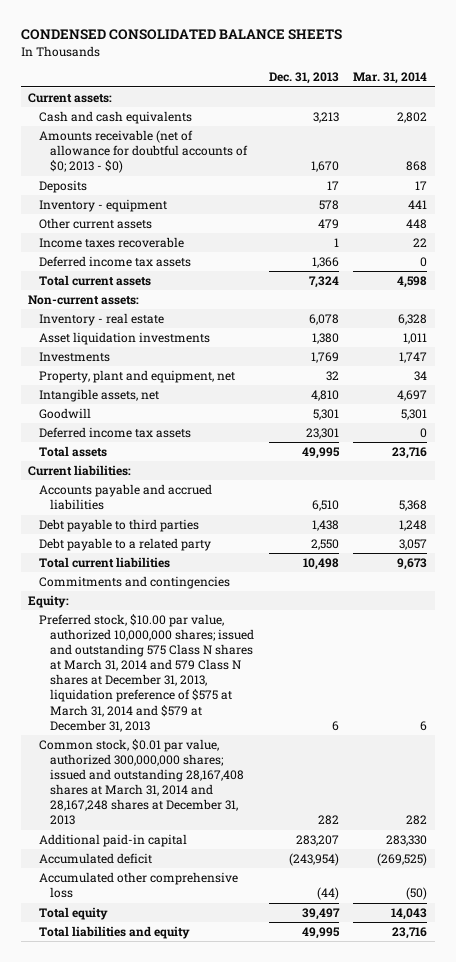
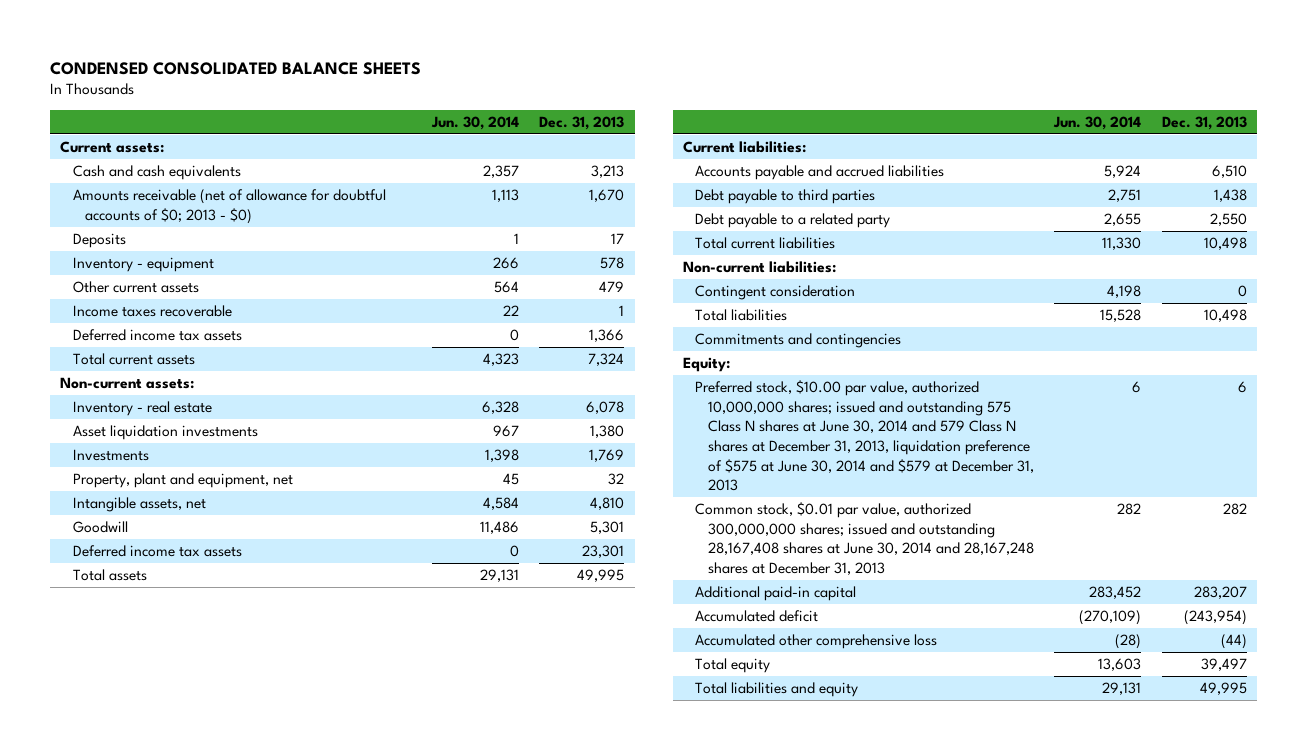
[353,72,428,85] Mar. 31, 2014 -> none
none -> [430,115,519,130] Jun. 30, 2014
none -> [683,261,837,274] Non-current liabilities:
none -> [695,285,856,301] Contingent consideration
none -> [695,309,788,322] Total liabilities
[39,614,255,732] Preferred stock, $10.00 par value, authorized 10,000,000 shares; issued and outstanding 575 Class N shares at March 31, 2014 and 579 Class N shares at December 31, 2013, liquidation preference of $575 at March 31, 2014 and $579 at December 31, 2013 -> [695,380,1034,492] Preferred stock, $10.00 par value, authorized 10,000,000 shares; issued and outstanding 575 Class N shares at June 30, 2014 and 579 Class N shares at December 31, 2013, liquidation preference of $575 at June 30, 2014 and $579 at December 31, 2013
[39,739,245,826] Common stock, $0.01 par value, authorized 300,000,000 shares; issued and outstanding 28,167,408 shares at March 31, 2014 and 28,167,248 shares at December 31, 2013 -> [695,502,1034,575] Common stock, $0.01 par value, authorized 300,000,000 shares; issued and outstanding 28,167,408 shares at June 30, 2014 and 28,167,248 shares at December 31, 2013

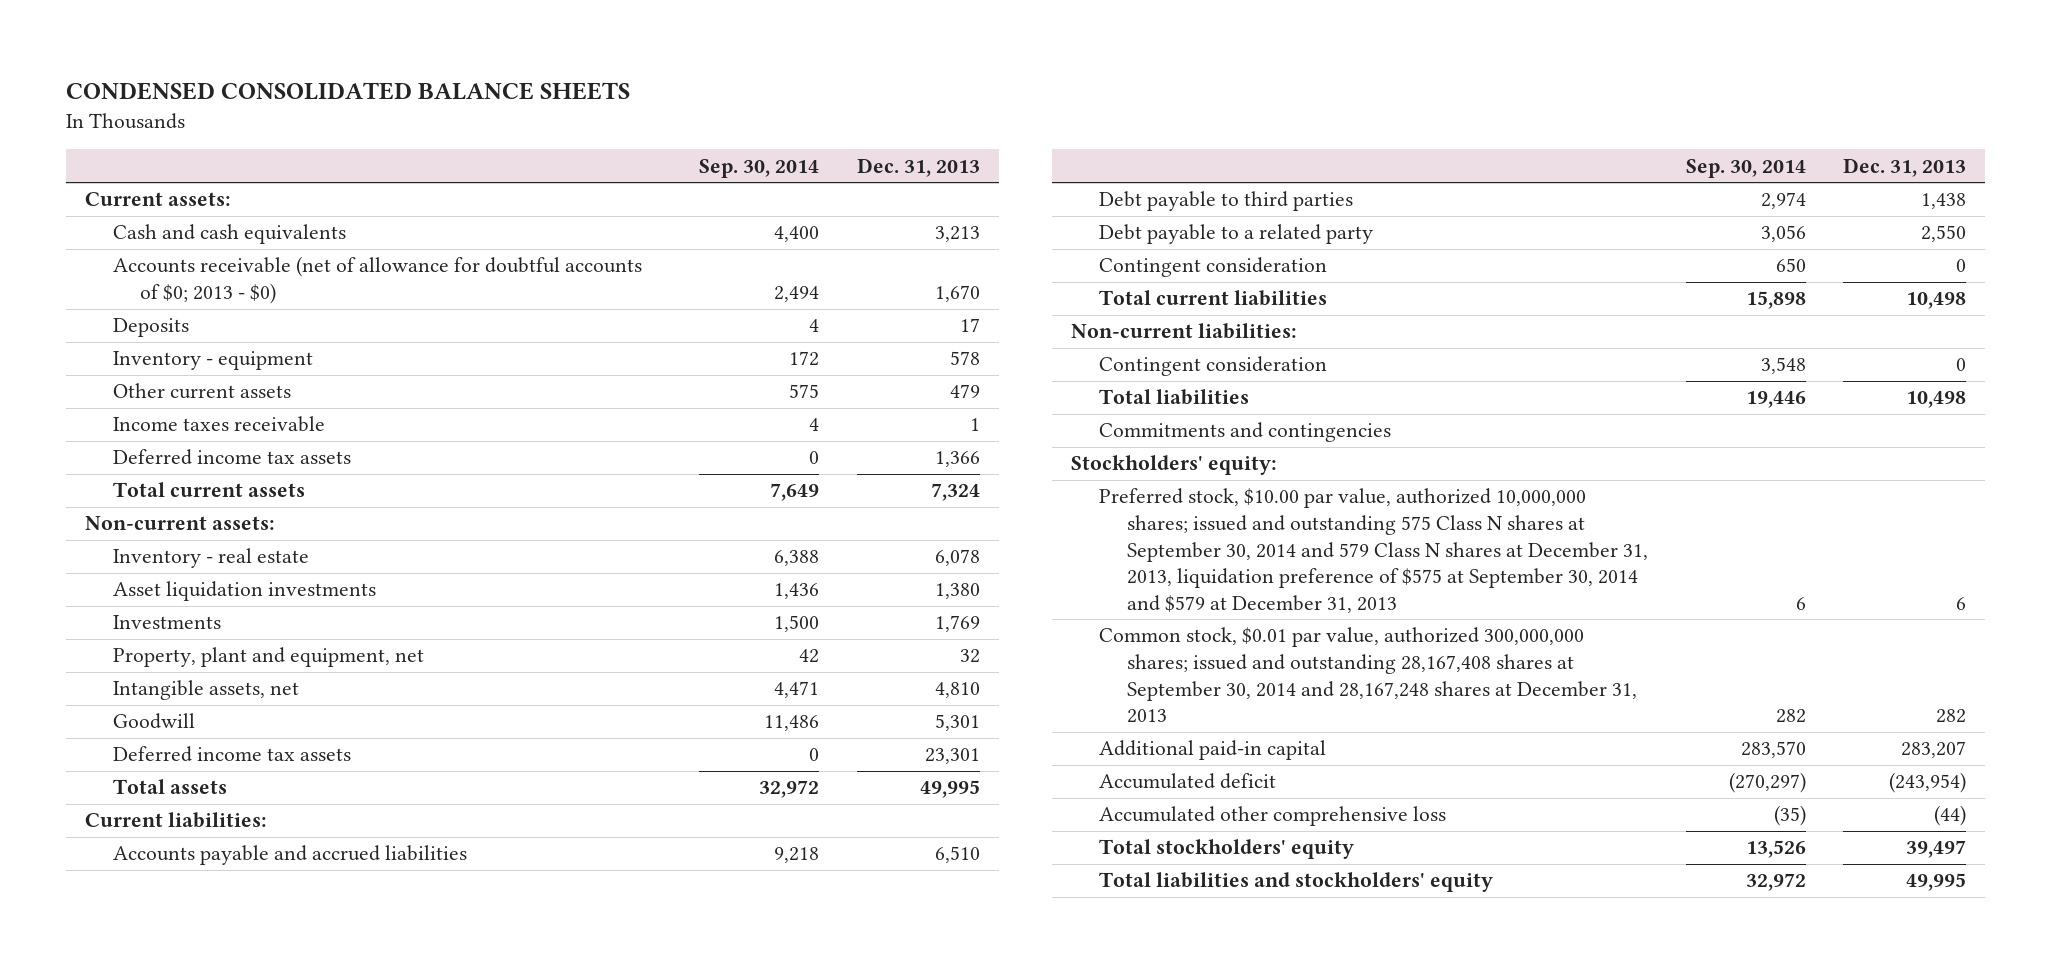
[430,115,519,130] Jun. 30, 2014 -> none
none -> [699,158,820,178] Sep. 30, 2014
[72,189,386,224] Amounts receivable (net of allowance for doubtful accounts of $0; 2013 - $0) -> [112,256,642,304] Accounts receivable (net of allowance for doubtful accounts of $0; 2013 - $0)
[72,305,232,318] Income taxes recoverable -> [112,416,325,433] Income taxes receivable
none -> [1099,257,1328,278] Contingent consideration
[683,357,731,373] Equity: -> [1071,455,1278,476] Stockholders' equity:
[695,380,1034,492] Preferred stock, $10.00 par value, authorized 10,000,000 shares; issued and outstanding 575 Class N shares at June 30, 2014 and 579 Class N shares at December 31, 2013, liquidation preference of $575 at June 30, 2014 and $579 at December 31, 2013 -> [1099,488,1648,613] Preferred stock, $10.00 par value, authorized 10,000,000 shares; issued and outstanding 575 Class N shares at September 30, 2014 and 579 Class N shares at December 31, 2013, liquidation preference of $575 at September 30, 2014 and $579 at December 31, 2013
[695,502,1034,575] Common stock, $0.01 par value, authorized 300,000,000 shares; issued and outstanding 28,167,408 shares at June 30, 2014 and 28,167,248 shares at December 31, 2013 -> [1099,627,1637,724] Common stock, $0.01 par value, authorized 300,000,000 shares; issued and outstanding 28,167,408 shares at September 30, 2014 and 28,167,248 shares at December 31, 2013
[695,658,771,674] Total equity -> [1099,839,1355,860] Total stockholders' equity
[695,682,859,698] Total liabilities and equity -> [1099,872,1494,893] Total liabilities and stockholders' equity

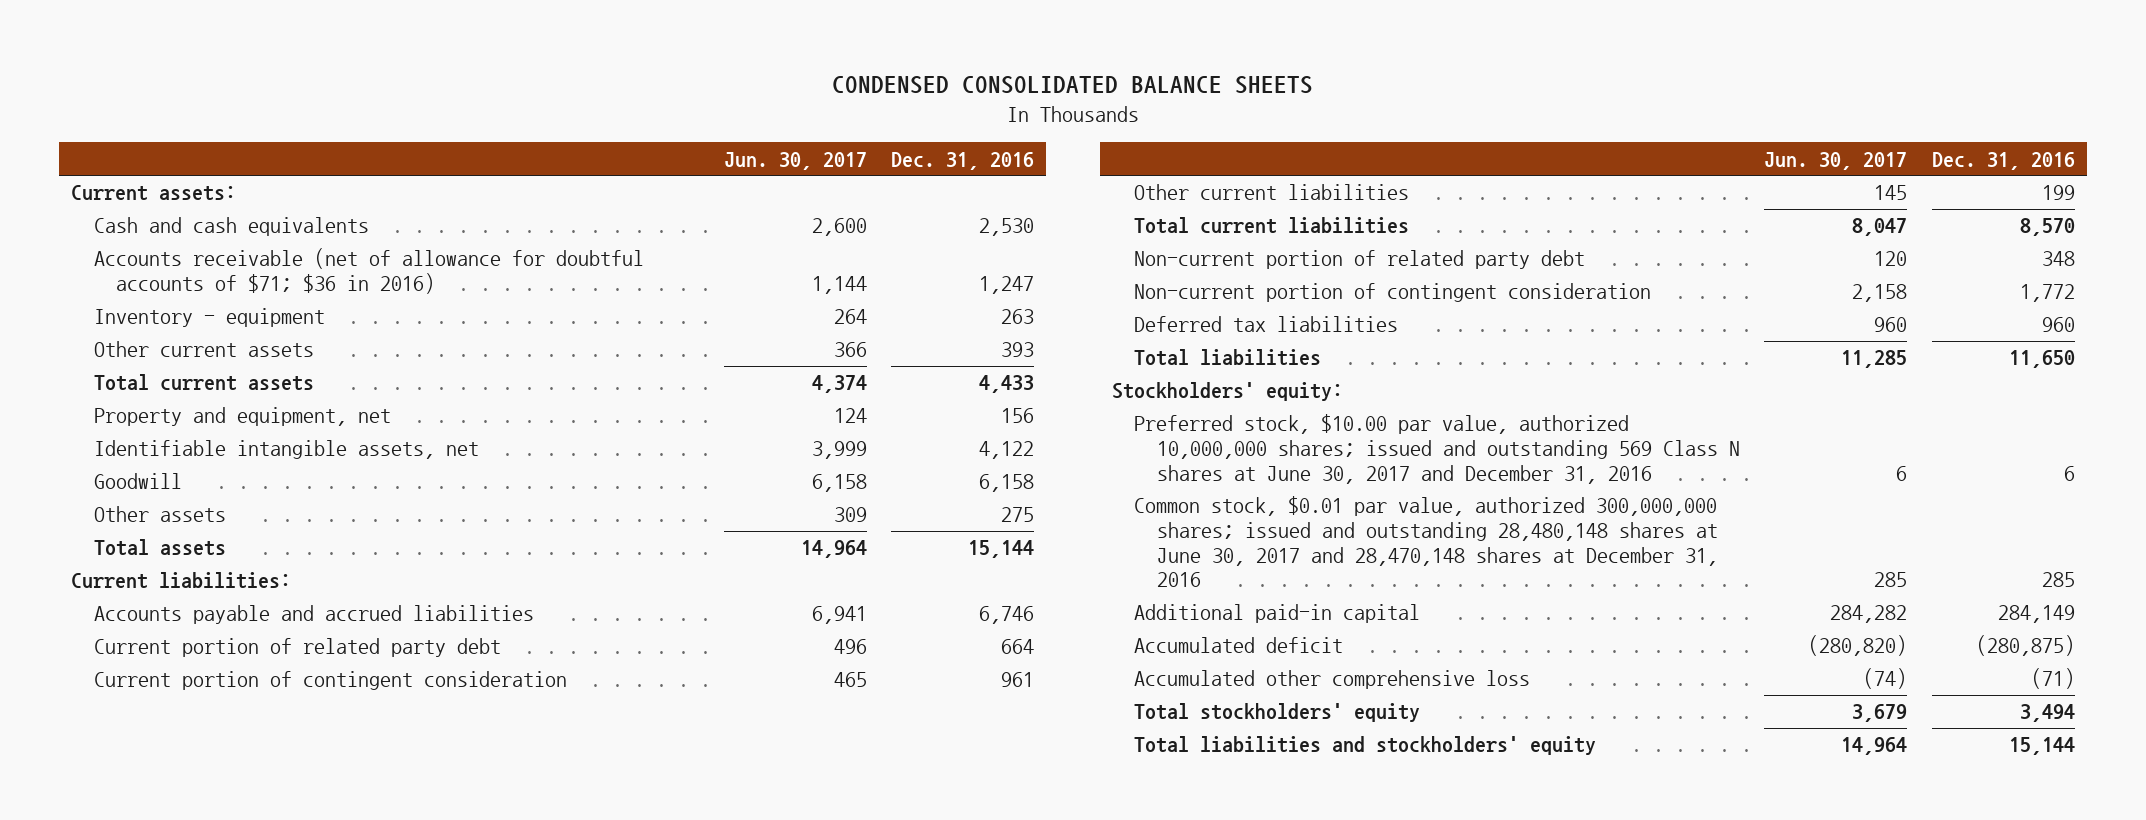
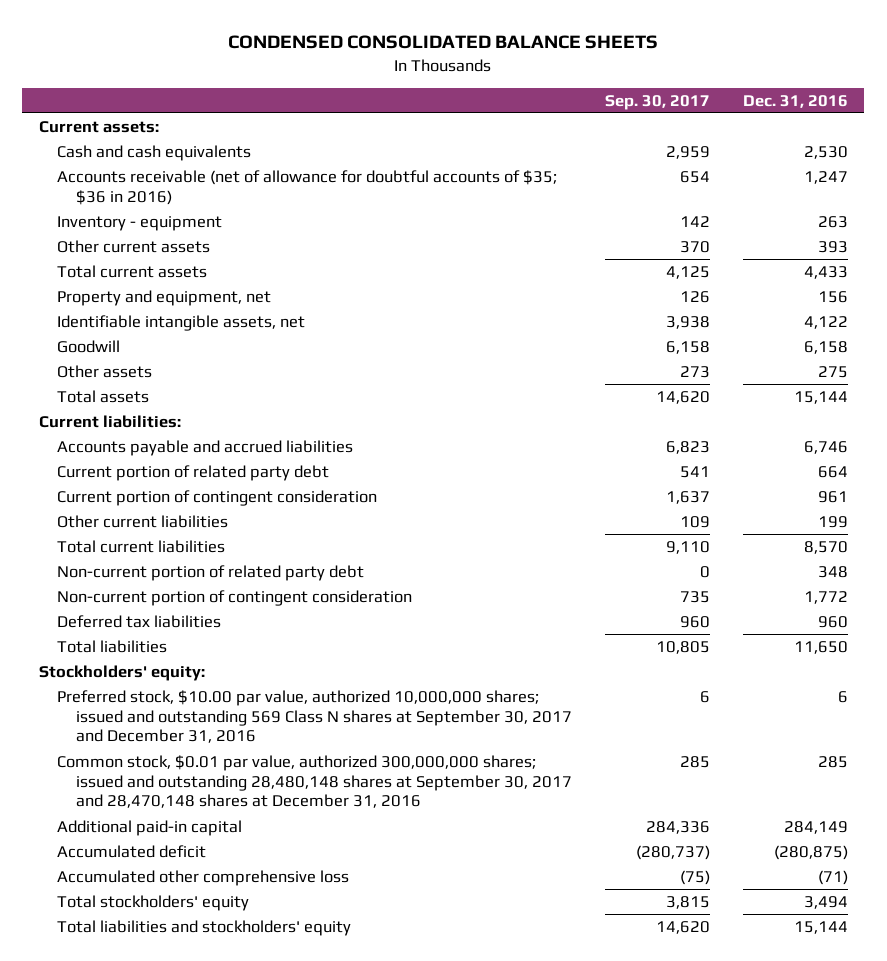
[723,151,867,170] Jun. 30, 2017 -> none
none -> [604,94,710,110] Sep. 30, 2017
[93,248,644,295] Accounts receivable (net of allowance for doubtful accounts of $71; $36 in 2016) -> [57,170,558,205] Accounts receivable (net of allowance for doubtful accounts of $35; $36 in 2016)
[1134,414,1740,484] Preferred stock, $10.00 par value, authorized 10,000,000 shares; issued and outstanding 569 Class N shares at June 30, 2017 and December 31, 2016 -> [57,690,573,744] Preferred stock, $10.00 par value, authorized 10,000,000 shares; issued and outstanding 569 Class N shares at September 30, 2017 and December 31, 2016
[1134,496,1718,588] Common stock, $0.01 par value, authorized 300,000,000 shares; issued and outstanding 28,480,148 shares at June 30, 2017 and 28,470,148 shares at December 31, 2016 -> [57,755,573,809] Common stock, $0.01 par value, authorized 300,000,000 shares; issued and outstanding 28,480,148 shares at September 30, 2017 and 28,470,148 shares at December 31, 2016

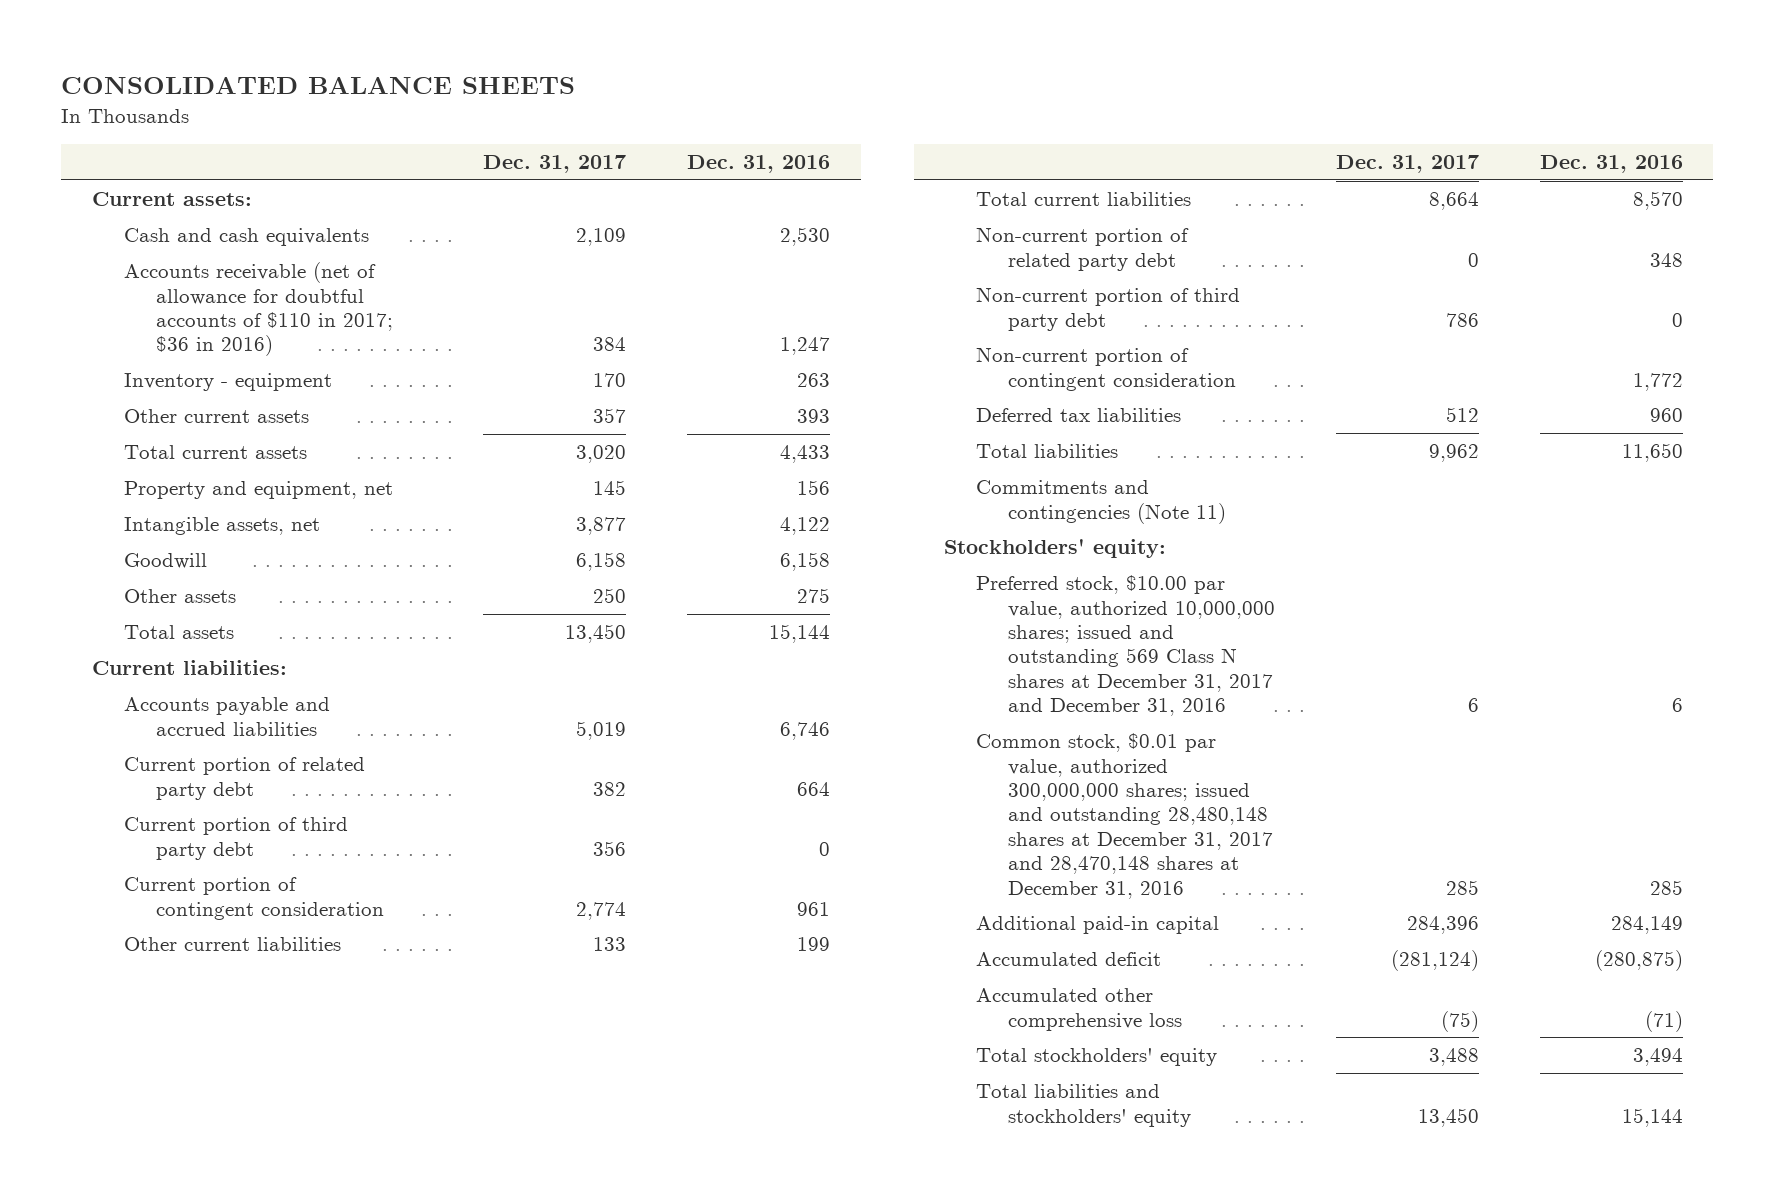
[228,35,659,50] CONDENSED CONSOLIDATED BALANCE SHEETS -> [61,77,576,95] CONSOLIDATED BALANCE SHEETS
[604,94,710,110] Sep. 30, 2017 -> none
none -> [483,155,627,174] Dec. 31, 2017
[57,170,558,205] Accounts receivable (net of allowance for doubtful accounts of $35; $36 in 2016) -> [123,262,393,357] Accounts receivable (net of allowance for doubtful accounts of $110 in 2017; $36 in 2016)
[57,315,306,332] Identifiable intangible assets, net -> [123,517,320,536] Intangible assets, net
none -> [123,817,348,860] Current portion of third party debt
none -> [976,287,1241,331] Non-current portion of third party debt
none -> [976,480,1227,524] Commitments and contingencies (Note 11)
[57,690,573,744] Preferred stock, $10.00 par value, authorized 10,000,000 shares; issued and outstanding 569 Class N shares at September 30, 2017 and December 31, 2016 -> [976,575,1276,717] Preferred stock, $10.00 par value, authorized 10,000,000 shares; issued and outstanding 569 Class N shares at December 31, 2017 and December 31, 2016
[57,755,573,809] Common stock, $0.01 par value, authorized 300,000,000 shares; issued and outstanding 28,480,148 shares at September 30, 2017 and 28,470,148 shares at December 31, 2016 -> [976,733,1274,899] Common stock, $0.01 par value, authorized 300,000,000 shares; issued and outstanding 28,480,148 shares at December 31, 2017 and 28,470,148 shares at December 31, 2016

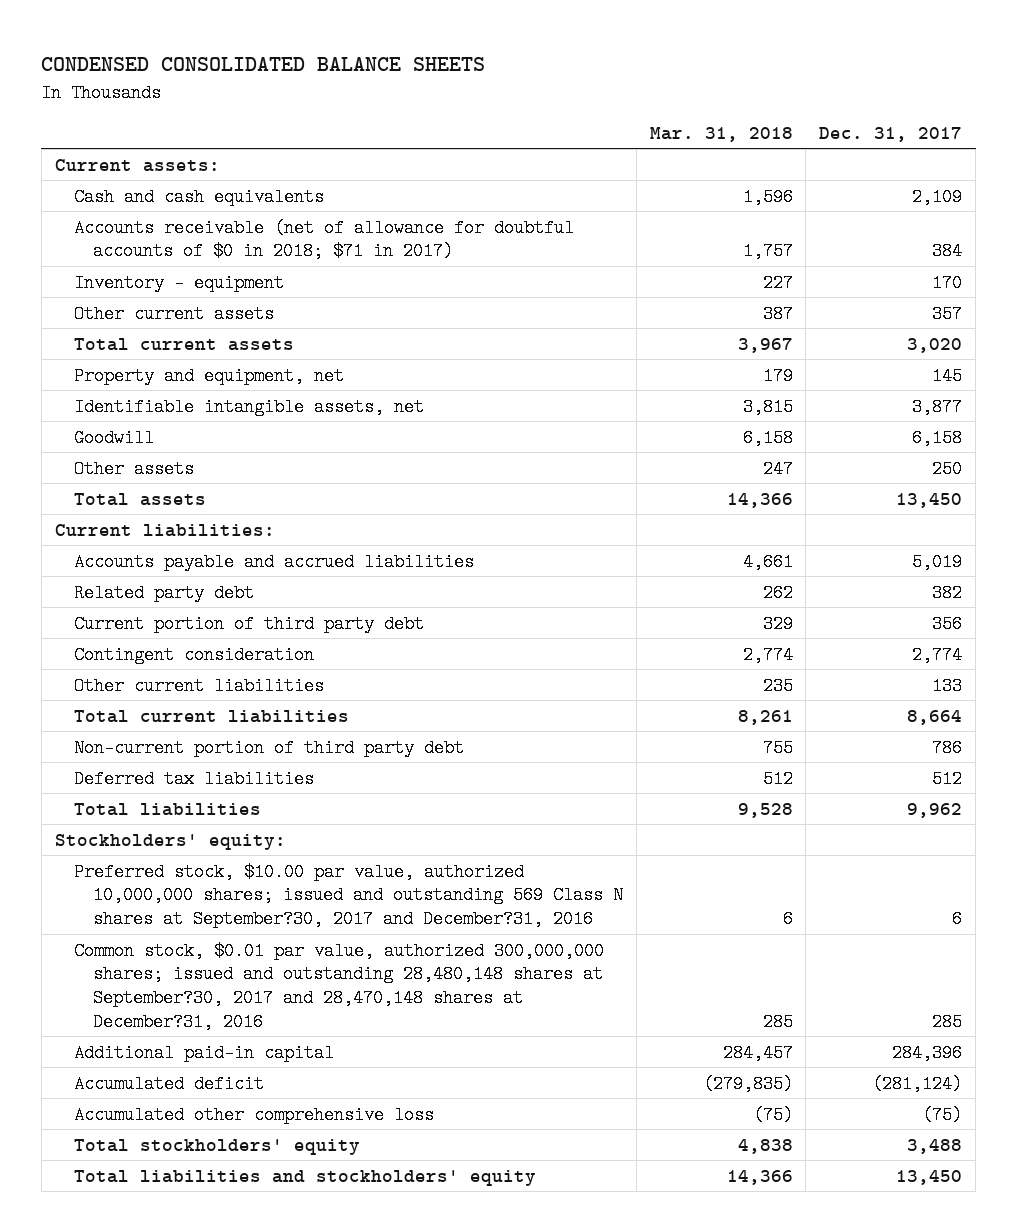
[61,77,576,95] CONSOLIDATED BALANCE SHEETS -> [41,57,486,72] CONDENSED CONSOLIDATED BALANCE SHEETS
[687,155,831,174] Dec. 31, 2016 -> none
none -> [649,126,793,142] Mar. 31, 2018
[123,262,393,357] Accounts receivable (net of allowance for doubtful accounts of $110 in 2017; $36 in 2016) -> [73,218,574,261] Accounts receivable (net of allowance for doubtful accounts of $0 in 2018; $71 in 2017)
[123,517,320,536] Intangible assets, net -> [73,397,424,416] Identifiable intangible assets, net
[123,757,365,800] Current portion of related party debt -> [73,583,254,602] Related party debt
[123,877,384,920] Current portion of contingent consideration -> [73,645,314,664] Contingent consideration
[976,227,1190,271] Non-current portion of related party debt -> none
[976,347,1237,391] Non-current portion of contingent consideration -> none
[976,480,1227,524] Commitments and contingencies (Note 11) -> none
[976,575,1276,717] Preferred stock, $10.00 par value, authorized 10,000,000 shares; issued and outstanding 569 Class N shares at December 31, 2017 and December 31, 2016 -> [73,862,623,928] Preferred stock, $10.00 par value, authorized 10,000,000 shares; issued and outstanding 569 Class N shares at September?30, 2017 and December?31, 2016
[976,733,1274,899] Common stock, $0.01 par value, authorized 300,000,000 shares; issued and outstanding 28,480,148 shares at December 31, 2017 and 28,470,148 shares at December 31, 2016 -> [73,941,604,1031] Common stock, $0.01 par value, authorized 300,000,000 shares; issued and outstanding 28,480,148 shares at September?30, 2017 and 28,470,148 shares at December?31, 2016

